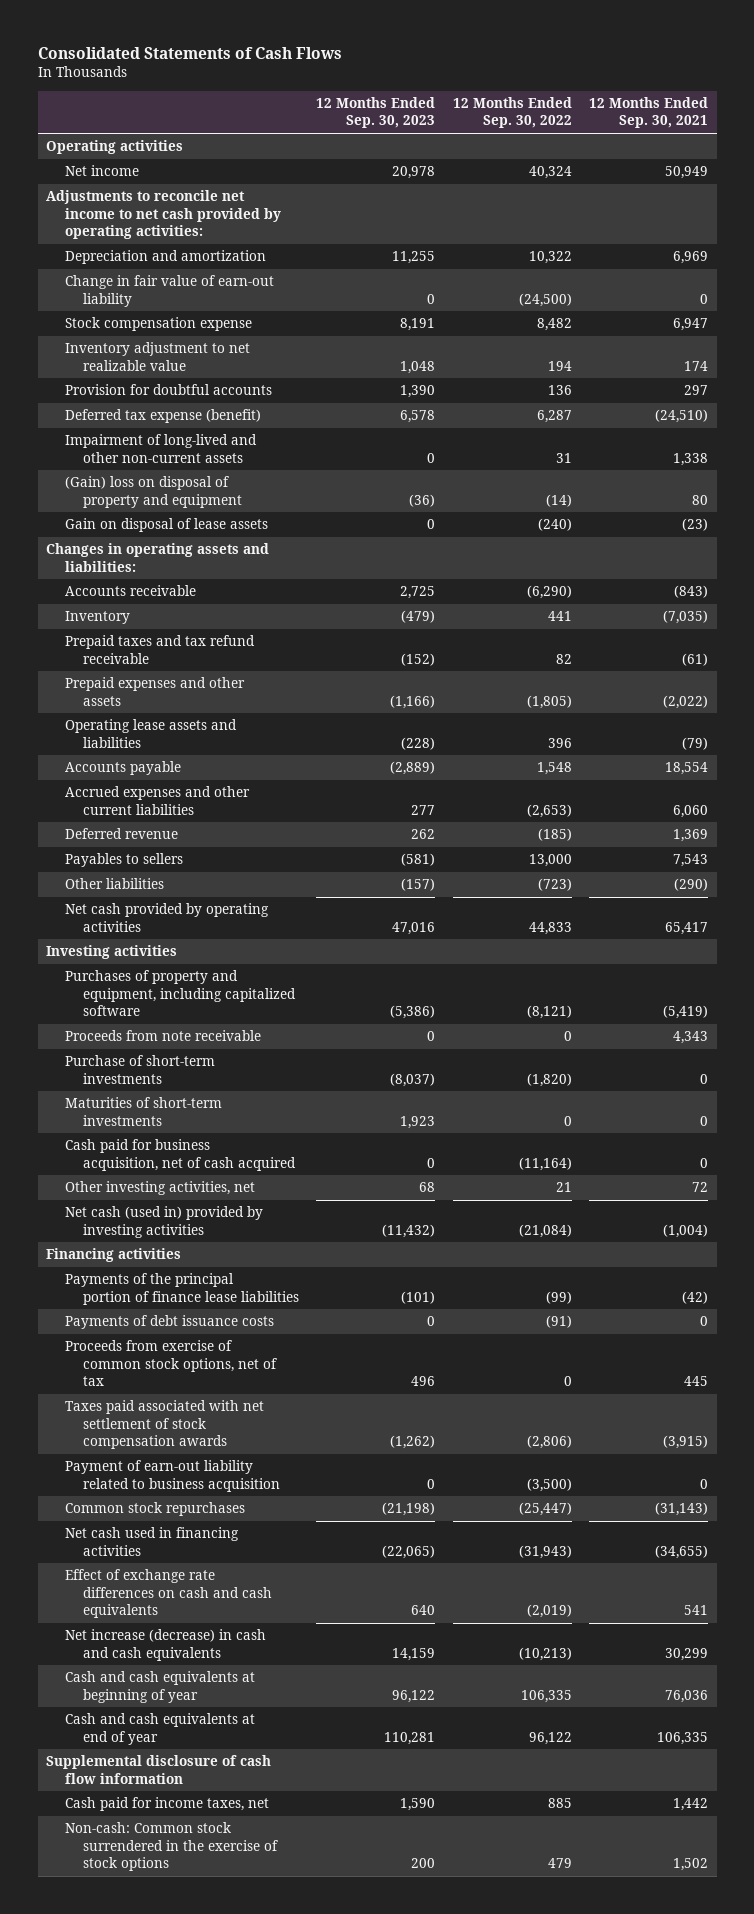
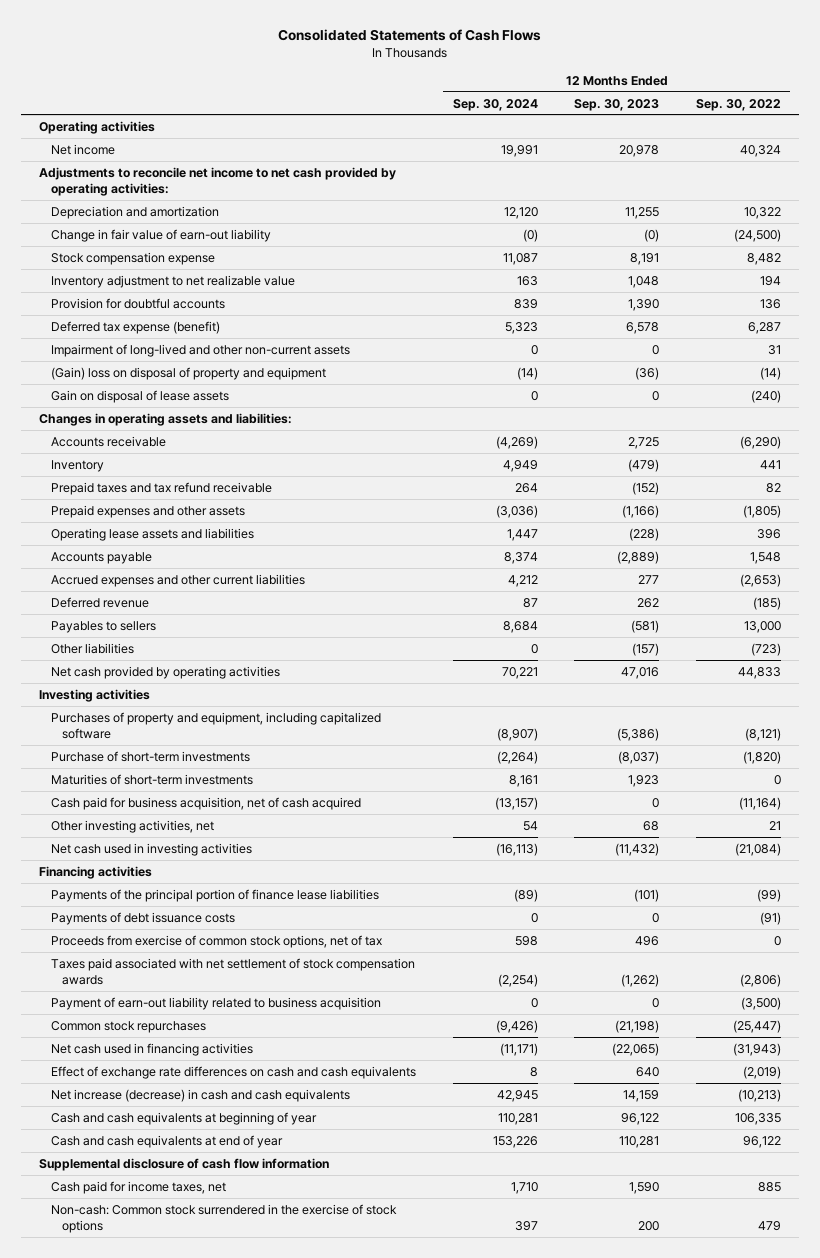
[589,97,709,129] 12 Months Ended Sep. 30, 2021 -> none
none -> [452,98,538,111] Sep. 30, 2024
[427,293,436,304] 0 -> [644,228,660,242] (0)
[64,1030,261,1042] Proceeds from note receivable -> none
[64,1206,263,1238] Net cash (used in) provided by investing activities -> [50,842,252,856] Net cash used in investing activities

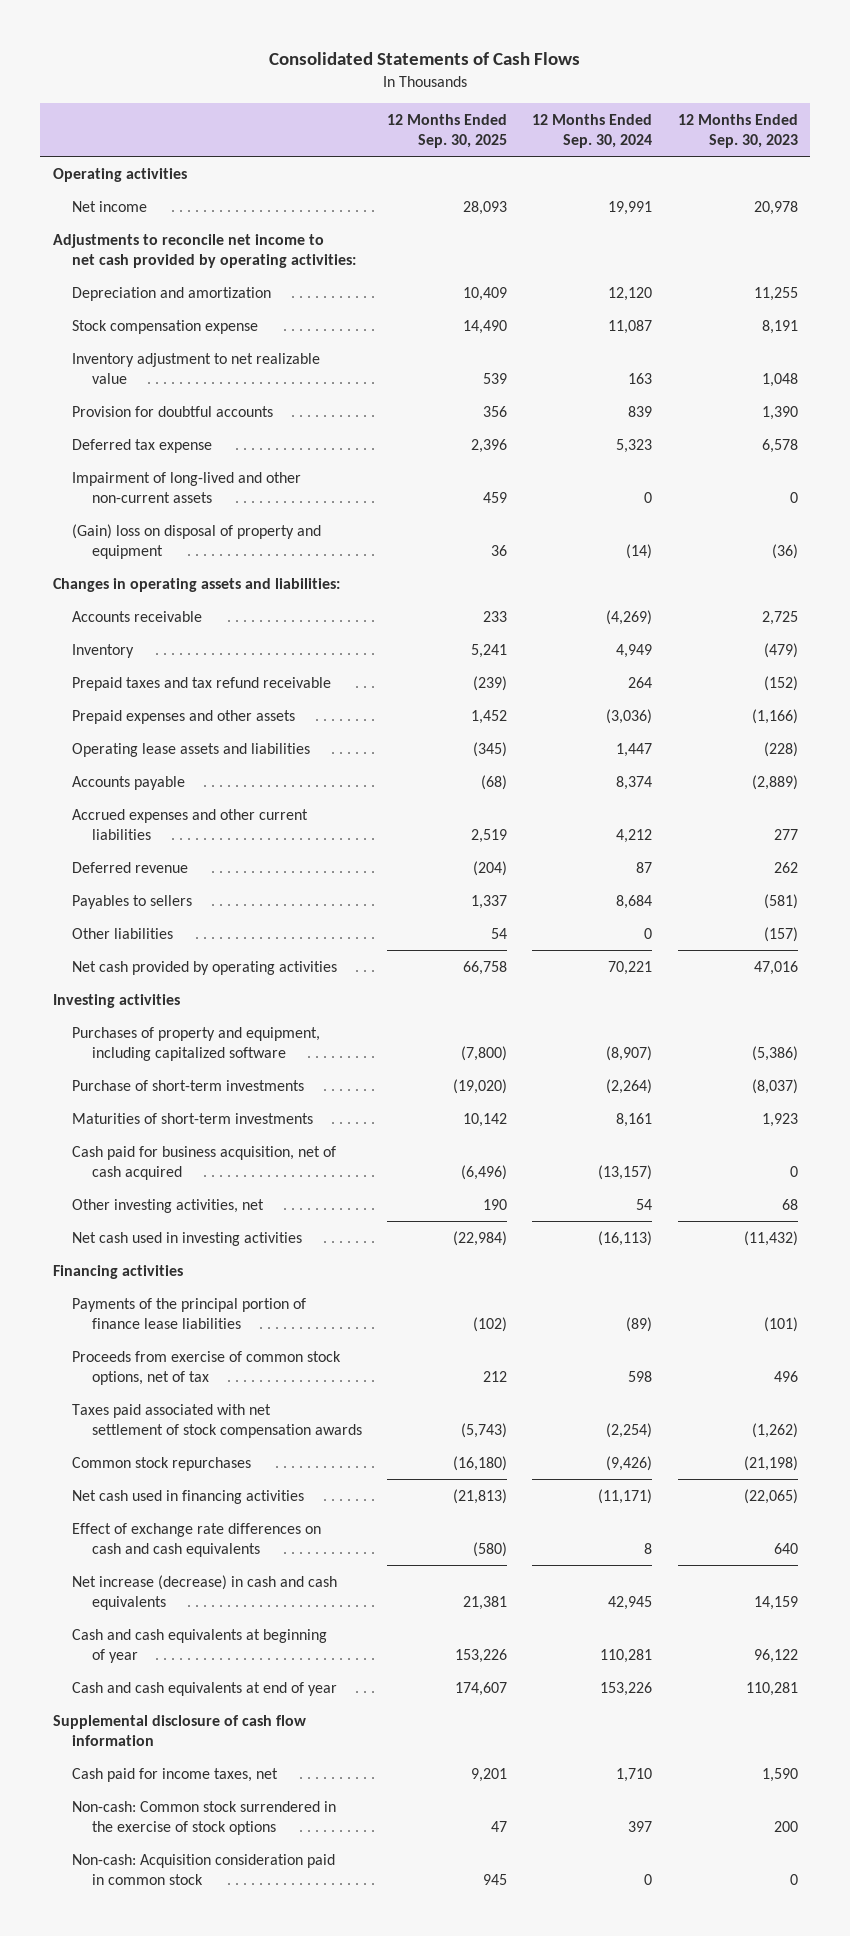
[695,98,781,111] Sep. 30, 2022 -> none
none -> [387,113,508,149] 12 Months Ended Sep. 30, 2025
[50,228,271,242] Change in fair value of earn-out liability -> none
[50,320,220,334] Deferred tax expense (benefit) -> [72,438,213,453] Deferred tax expense
[50,389,229,403] Gain on disposal of lease assets -> none
[50,911,235,925] Payments of debt issuance costs -> none
[50,996,381,1010] Payment of earn-out liability related to business acquisition -> none
none -> [72,1853,336,1885] Non-cash: Acquisition consideration paid in common stock

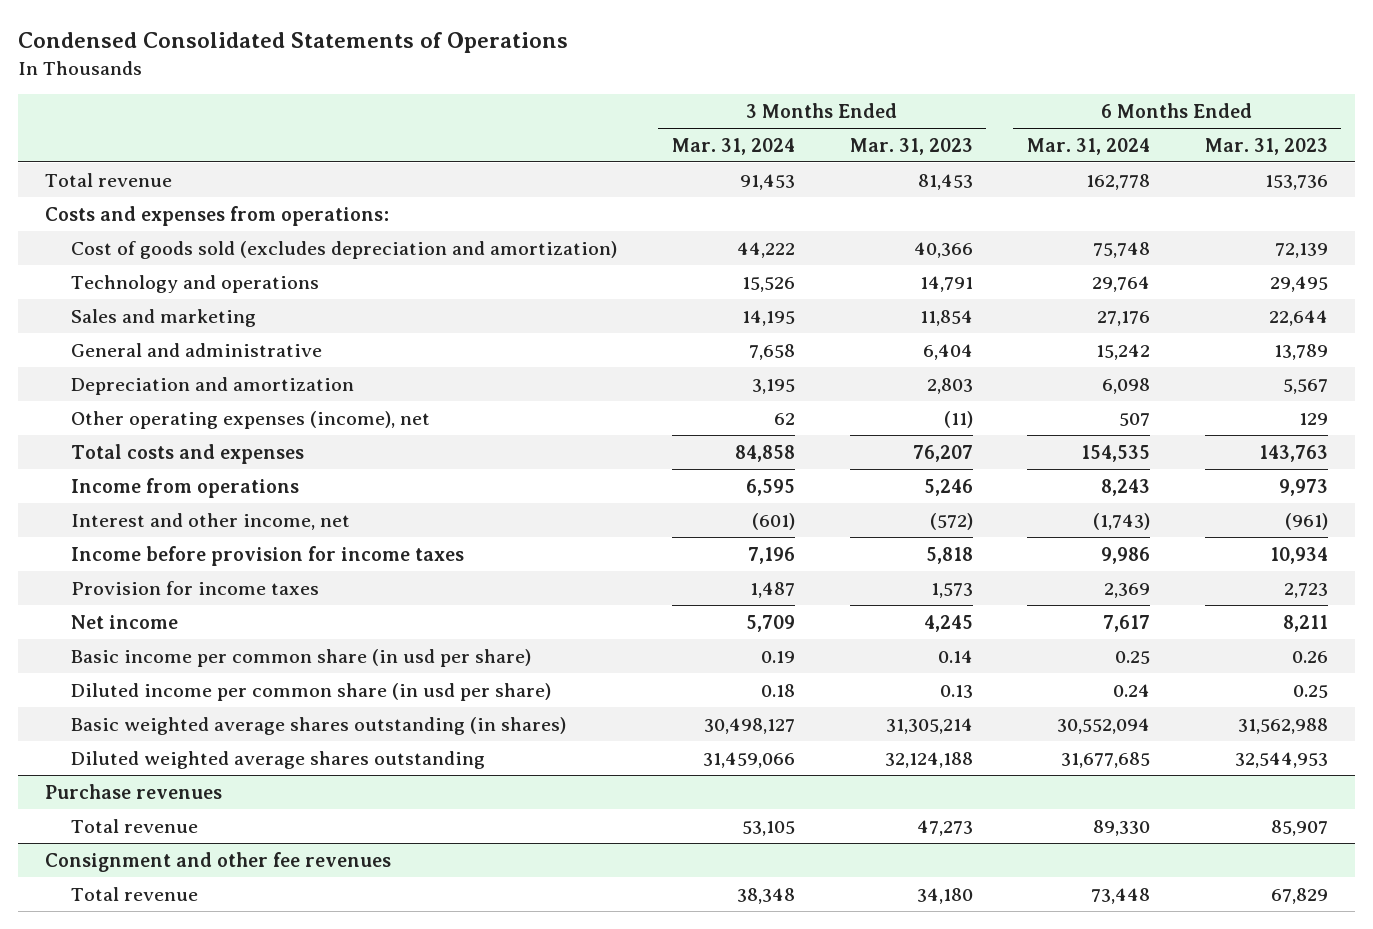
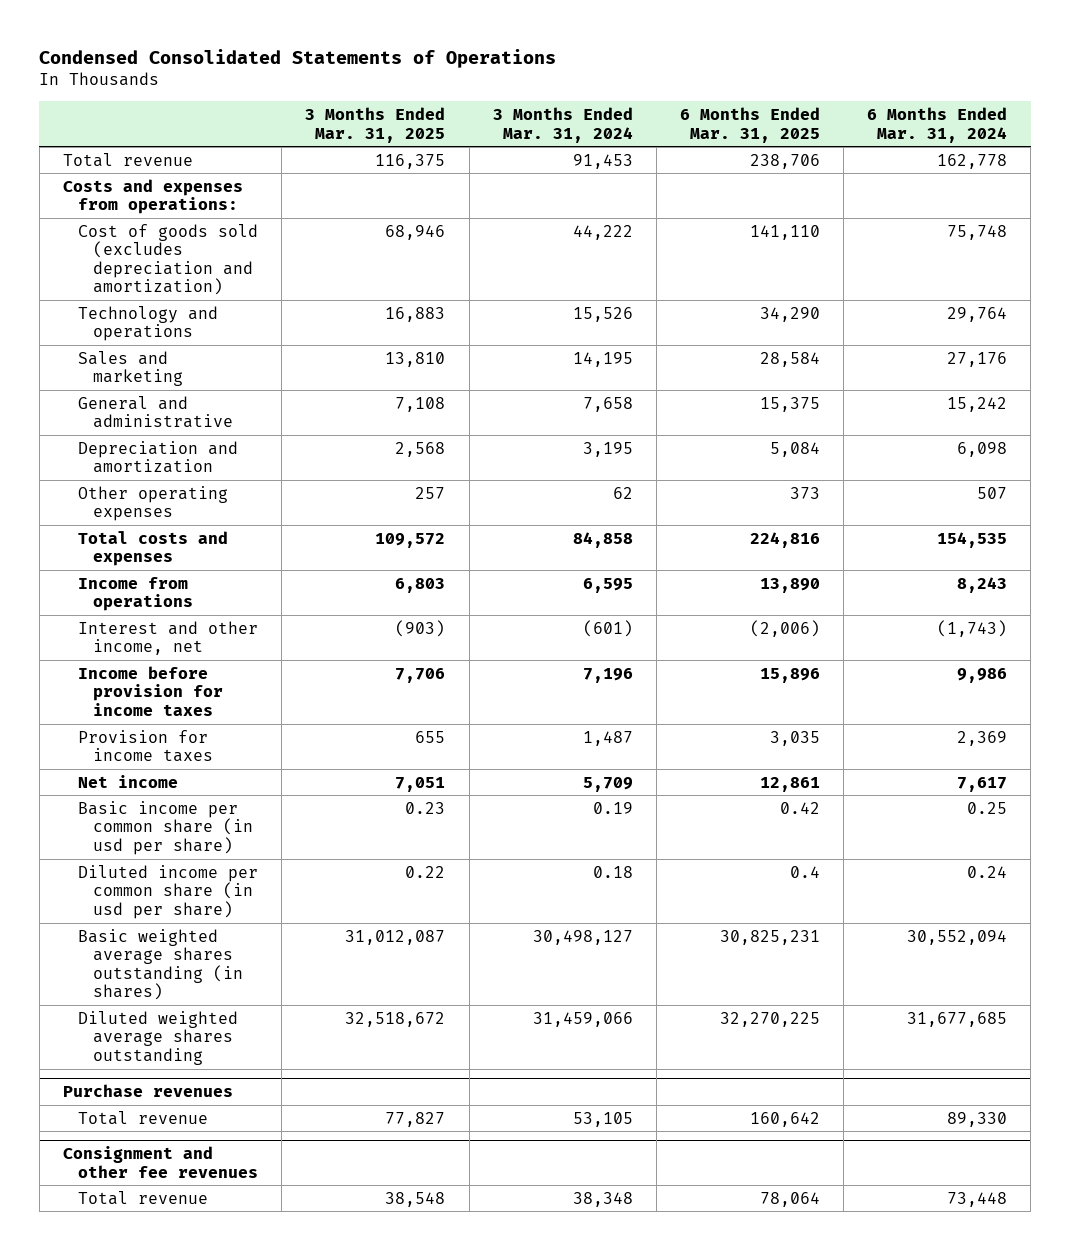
[849,137,973,155] Mar. 31, 2023 -> none
[1204,137,1328,155] Mar. 31, 2023 -> none
none -> [305,107,446,143] 3 Months Ended Mar. 31, 2025
none -> [680,107,821,143] 6 Months Ended Mar. 31, 2025
[71,410,431,429] Other operating expenses (income), net -> [78,485,229,522] Other operating expenses

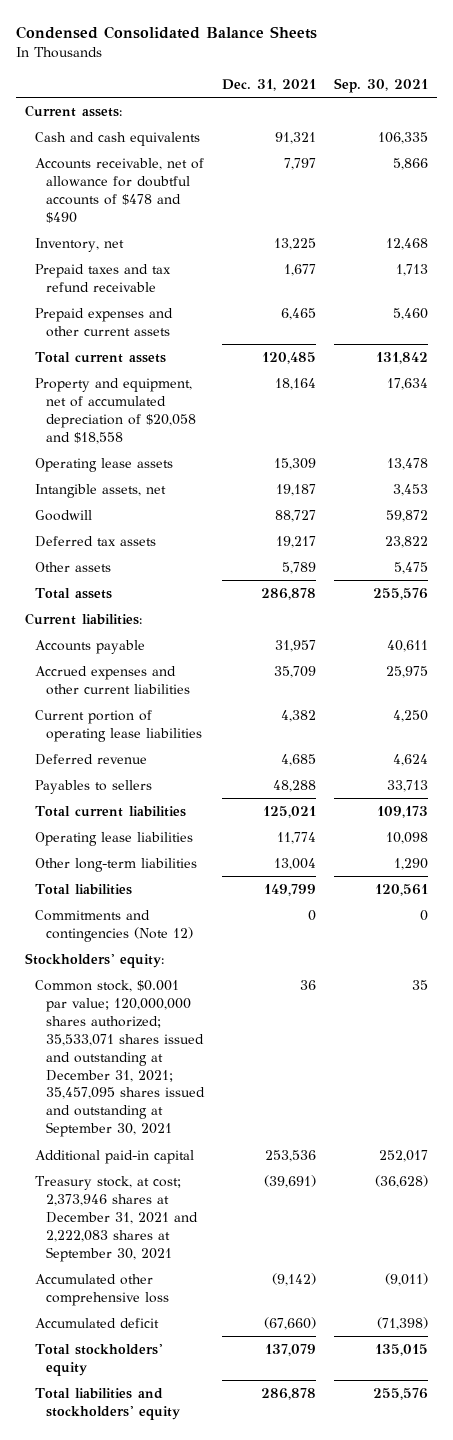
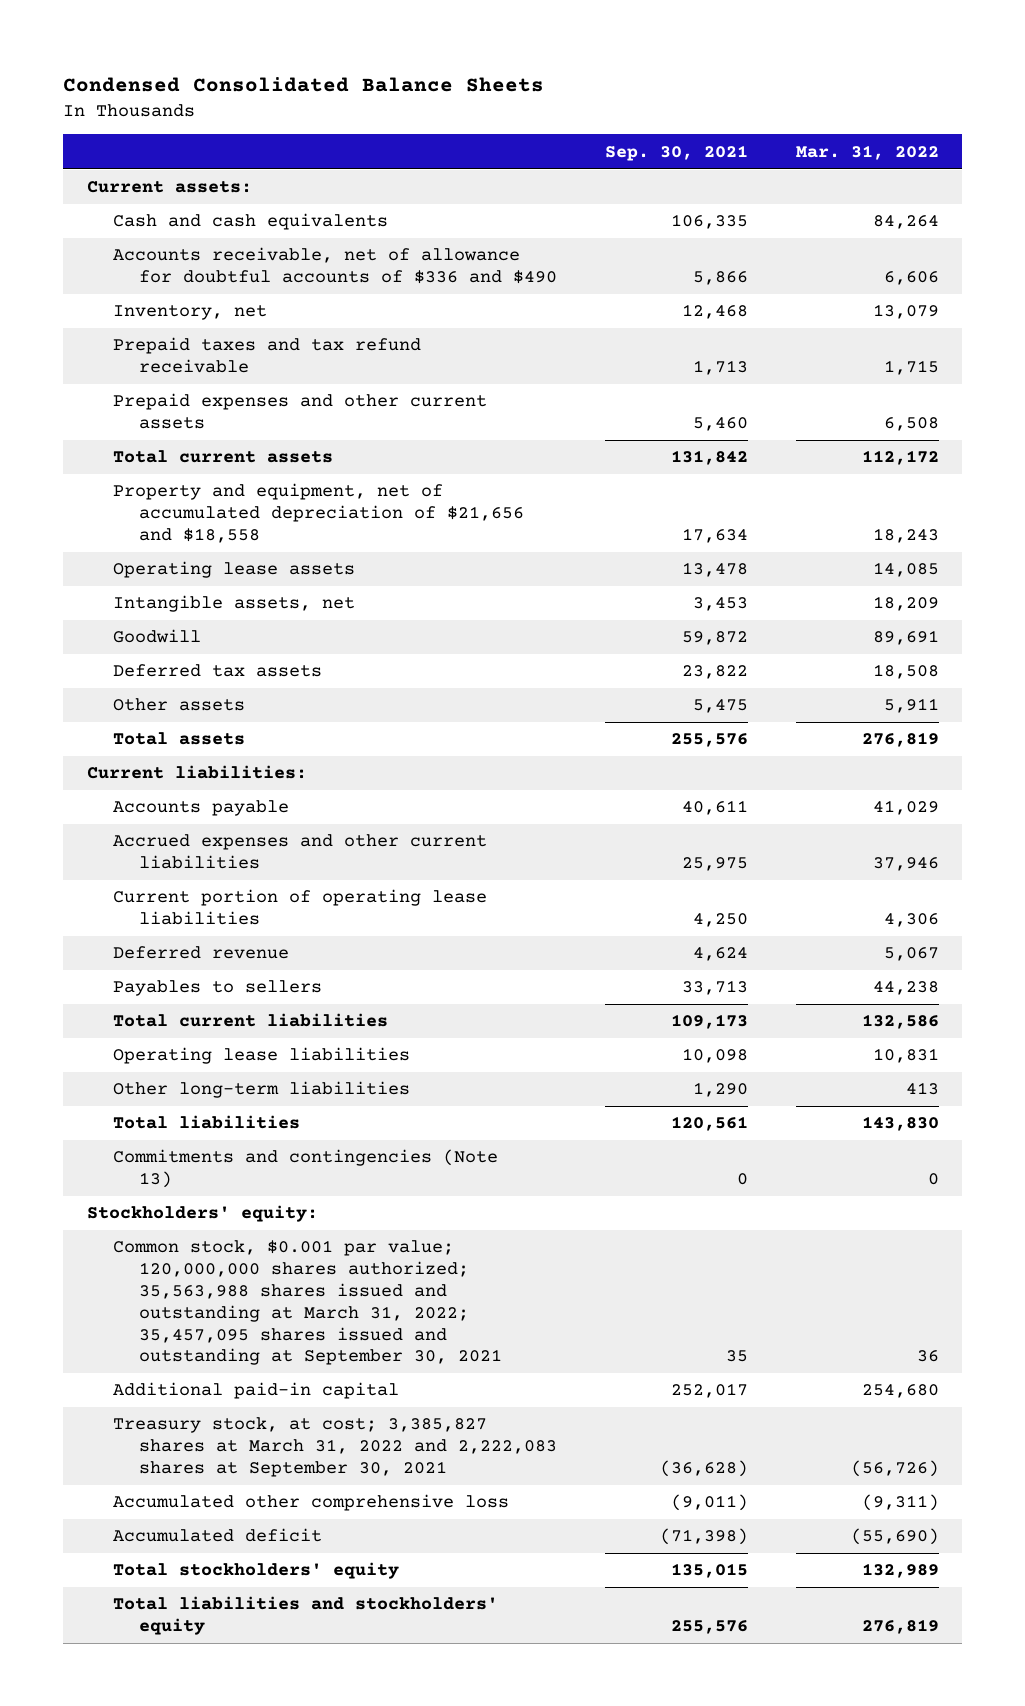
[222,79,317,92] Dec. 31, 2021 -> none
none -> [795,144,939,160] Mar. 31, 2022
[35,158,205,223] Accounts receivable, net of allowance for doubtful accounts of $478 and $490 -> [112,247,558,285] Accounts receivable, net of allowance for doubtful accounts of $336 and $490
[35,378,196,444] Property and equipment, net of accumulated depreciation of $20,058 and $18,558 -> [112,483,525,544] Property and equipment, net of accumulated depreciation of $21,656 and $18,558
[35,910,193,942] Commitments and contingencies (Note 12) -> [112,1149,498,1189] Commitments and contingencies (Note 13)
[35,980,205,1138] Common stock, $0.001 par value; 120,000,000 shares authorized; 35,533,071 shares issued and outstanding at December 31, 2021; 35,457,095 shares issued and outstanding at September 30, 2021 -> [112,1240,503,1366] Common stock, $0.001 par value; 120,000,000 shares authorized; 35,563,988 shares issued and outstanding at March 31, 2022; 35,457,095 shares issued and outstanding at September 30, 2021
[35,1176,198,1262] Treasury stock, at cost; 2,373,946 shares at December 31, 2021 and 2,222,083 shares at September 30, 2021 -> [112,1417,558,1478] Treasury stock, at cost; 3,385,827 shares at March 31, 2022 and 2,222,083 shares at September 30, 2021

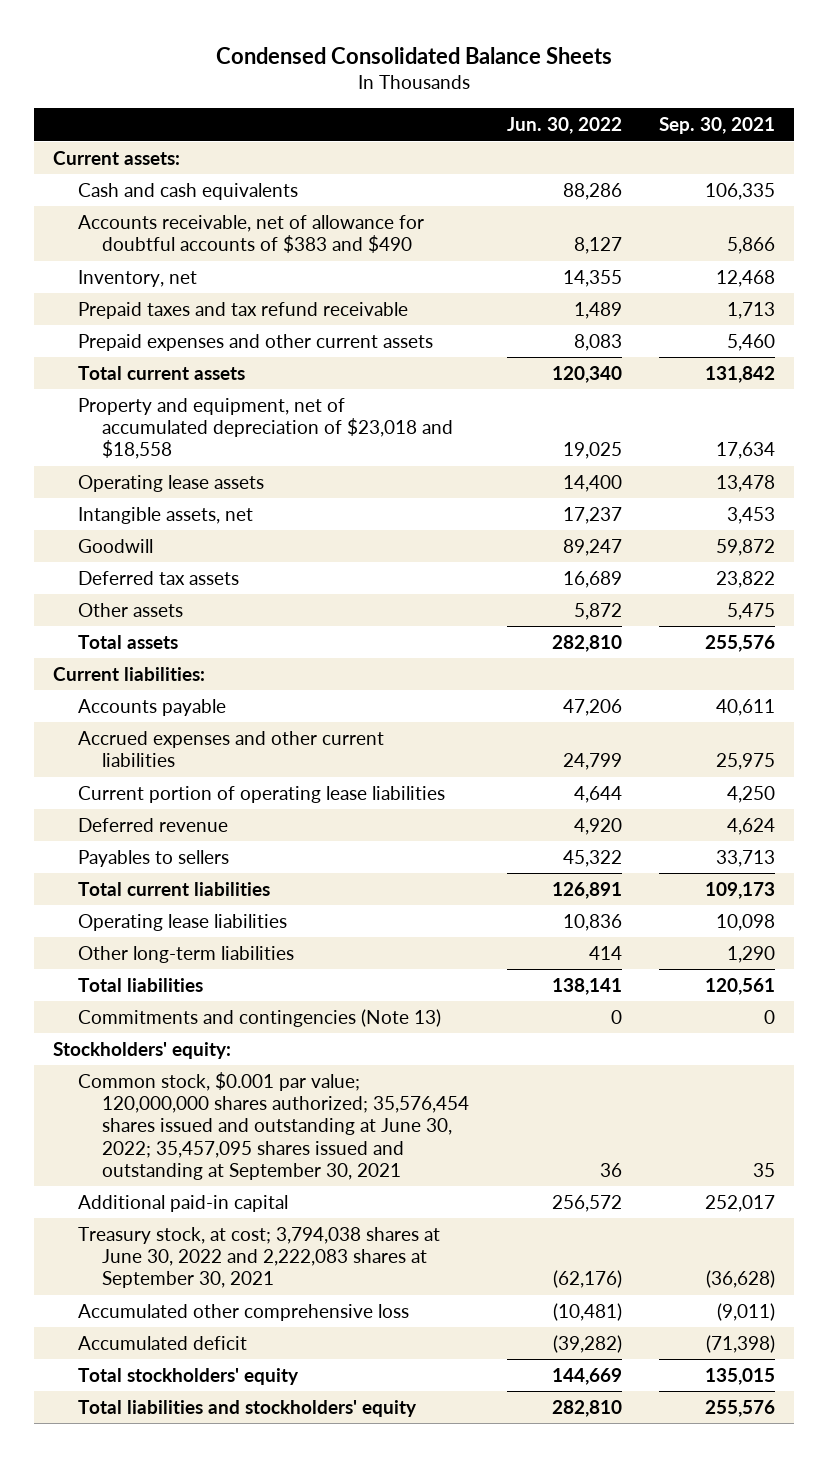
[795,144,939,160] Mar. 31, 2022 -> none
none -> [506,117,622,135] Jun. 30, 2022
[112,247,558,285] Accounts receivable, net of allowance for doubtful accounts of $336 and $490 -> [77,215,424,254] Accounts receivable, net of allowance for doubtful accounts of $383 and $490
[112,483,525,544] Property and equipment, net of accumulated depreciation of $21,656 and $18,558 -> [77,398,454,460] Property and equipment, net of accumulated depreciation of $23,018 and $18,558
[112,1240,503,1366] Common stock, $0.001 par value; 120,000,000 shares authorized; 35,563,988 shares issued and outstanding at March 31, 2022; 35,457,095 shares issued and outstanding at September 30, 2021 -> [77,1072,470,1180] Common stock, $0.001 par value; 120,000,000 shares authorized; 35,576,454 shares issued and outstanding at June 30, 2022; 35,457,095 shares issued and outstanding at September 30, 2021
[112,1417,558,1478] Treasury stock, at cost; 3,385,827 shares at March 31, 2022 and 2,222,083 shares at September 30, 2021 -> [77,1227,440,1289] Treasury stock, at cost; 3,794,038 shares at June 30, 2022 and 2,222,083 shares at September 30, 2021

